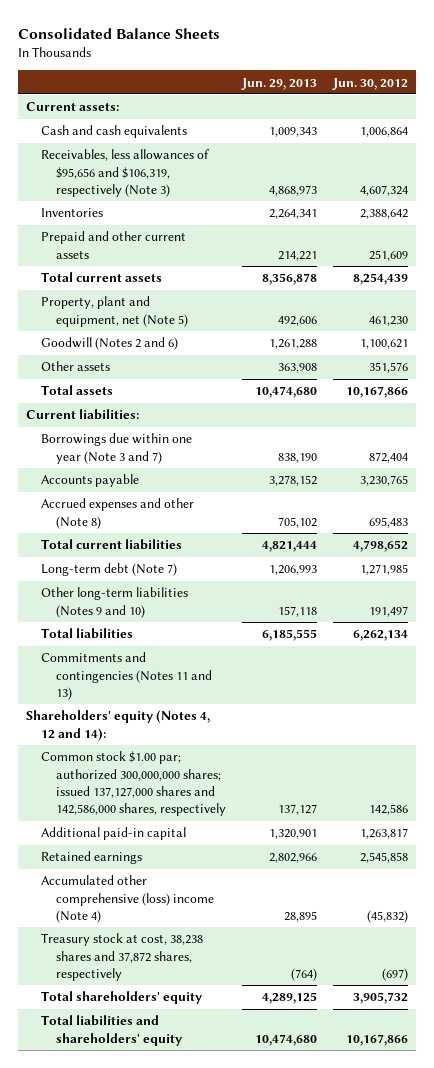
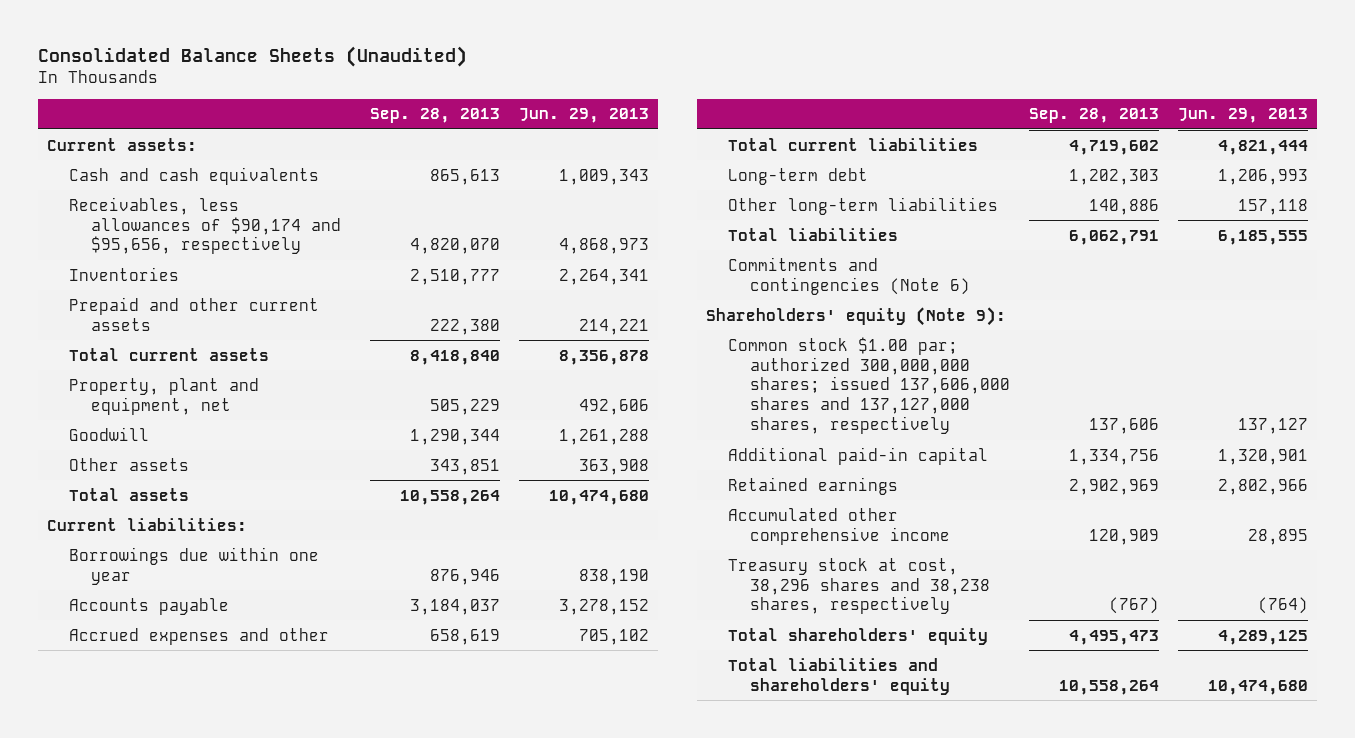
[17,27,220,39] Consolidated Balance Sheets -> [37,45,467,67] Consolidated Balance Sheets (Unaudited)
[331,77,408,90] Jun. 30, 2012 -> none
none -> [369,108,500,124] Sep. 28, 2013
[40,149,209,197] Receivables, less allowances of $95,656 and $106,319, respectively (Note 3) -> [68,196,342,255] Receivables, less allowances of $90,174 and $95,656, respectively
[40,296,188,327] Property, plant and equipment, net (Note 5) -> [68,377,259,415] Property, plant and equipment, net
[40,337,178,351] Goodwill (Notes 2 and 6) -> [68,426,149,441] Goodwill
[40,433,192,464] Borrowings due within one year (Note 3 and 7) -> [68,546,319,585] Borrowings due within one year
[40,498,194,529] Accrued expenses and other (Note 8) -> [68,627,329,645] Accrued expenses and other
[40,563,177,577] Long-term debt (Note 7) -> [728,167,869,185] Long-term debt
[40,587,188,618] Other long-term liabilities (Notes 9 and 10) -> [728,196,999,215] Other long-term liabilities
[40,652,212,700] Commitments and contingencies (Notes 11 and 13) -> [728,256,971,295] Commitments and contingencies (Note 6)
[25,710,210,741] Shareholders' equity (Notes 4, 12 and 14): -> [706,306,1007,326] Shareholders' equity (Note 9):
[40,751,226,817] Common stock $1.00 par; authorized 300,000,000 shares; issued 137,127,000 shares and 142,586,000 shares, respectively -> [728,336,1011,435] Common stock $1.00 par; authorized 300,000,000 shares; issued 137,606,000 shares and 137,127,000 shares, respectively
[40,875,214,923] Accumulated other comprehensive (loss) income (Note 4) -> [728,507,951,545] Accumulated other comprehensive income
[40,933,203,981] Treasury stock at cost, 38,238 shares and 37,872 shares, respectively -> [728,557,991,615] Treasury stock at cost, 38,296 shares and 38,238 shares, respectively

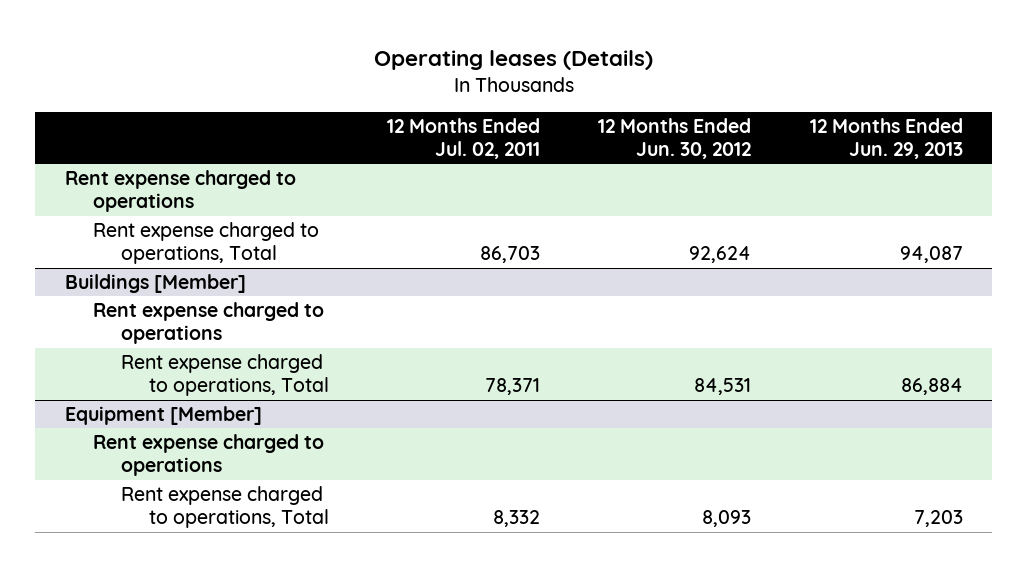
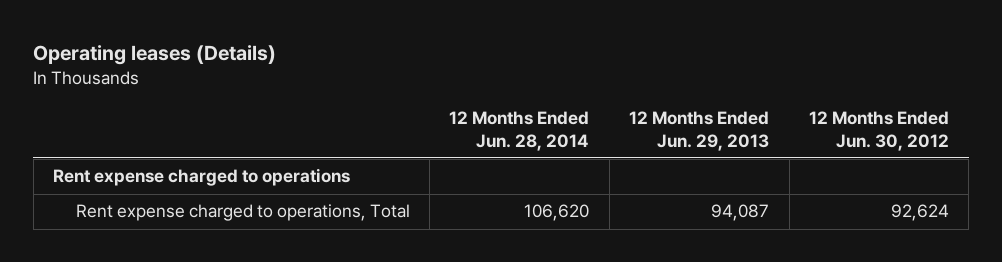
[387,117,541,160] 12 Months Ended Jul. 02, 2011 -> none
none -> [449,111,590,151] 12 Months Ended Jun. 28, 2014
[64,274,246,294] Buildings [Member] -> none
[92,302,324,345] Rent expense charged to operations -> none
[120,354,329,397] Rent expense charged to operations, Total -> none
[64,406,262,426] Equipment [Member] -> none
[92,434,324,477] Rent expense charged to operations -> none
[120,486,329,529] Rent expense charged to operations, Total -> none

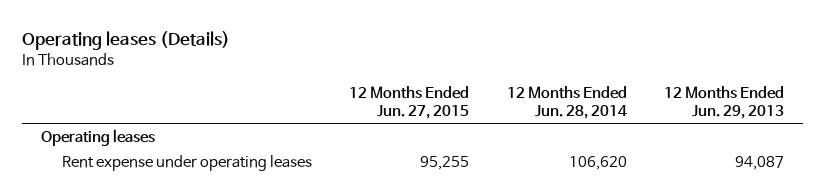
[808,111,949,151] 12 Months Ended Jun. 30, 2012 -> none
none -> [349,85,470,119] 12 Months Ended Jun. 27, 2015
[53,168,351,187] Rent expense charged to operations -> none
none -> [40,128,155,146] Operating leases
[75,204,410,222] Rent expense charged to operations, Total -> [62,154,313,171] Rent expense under operating leases

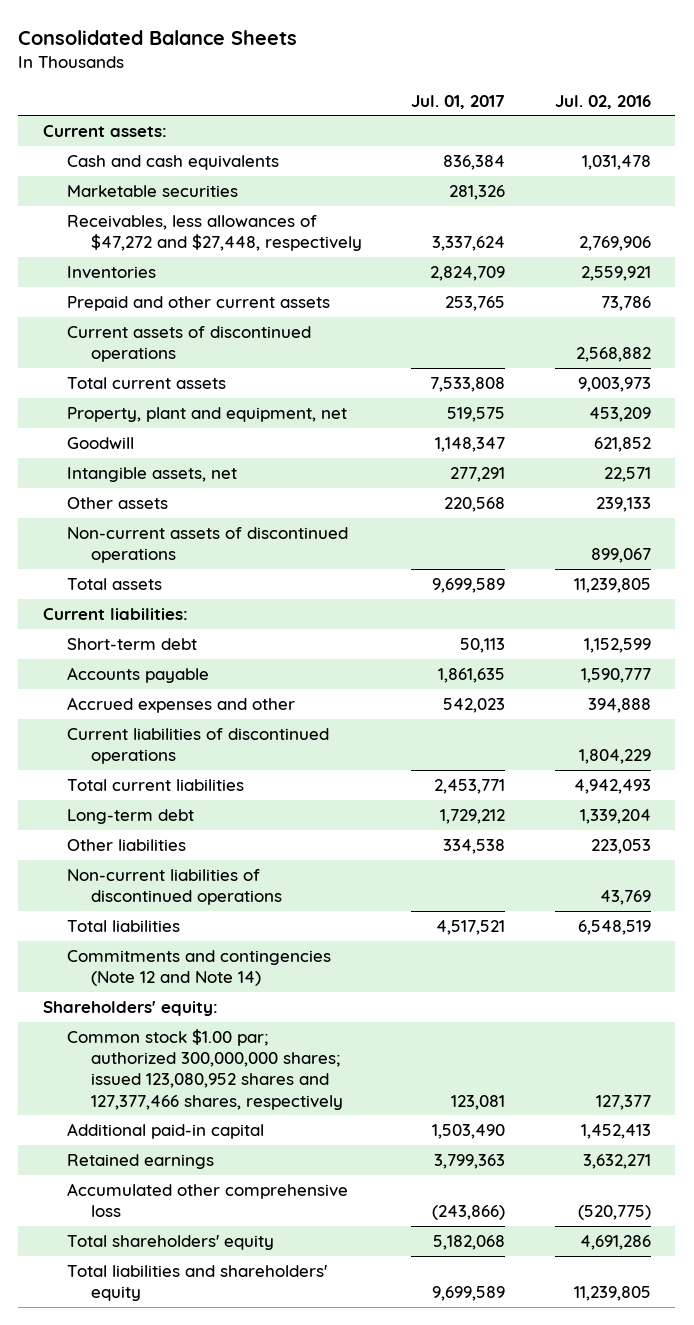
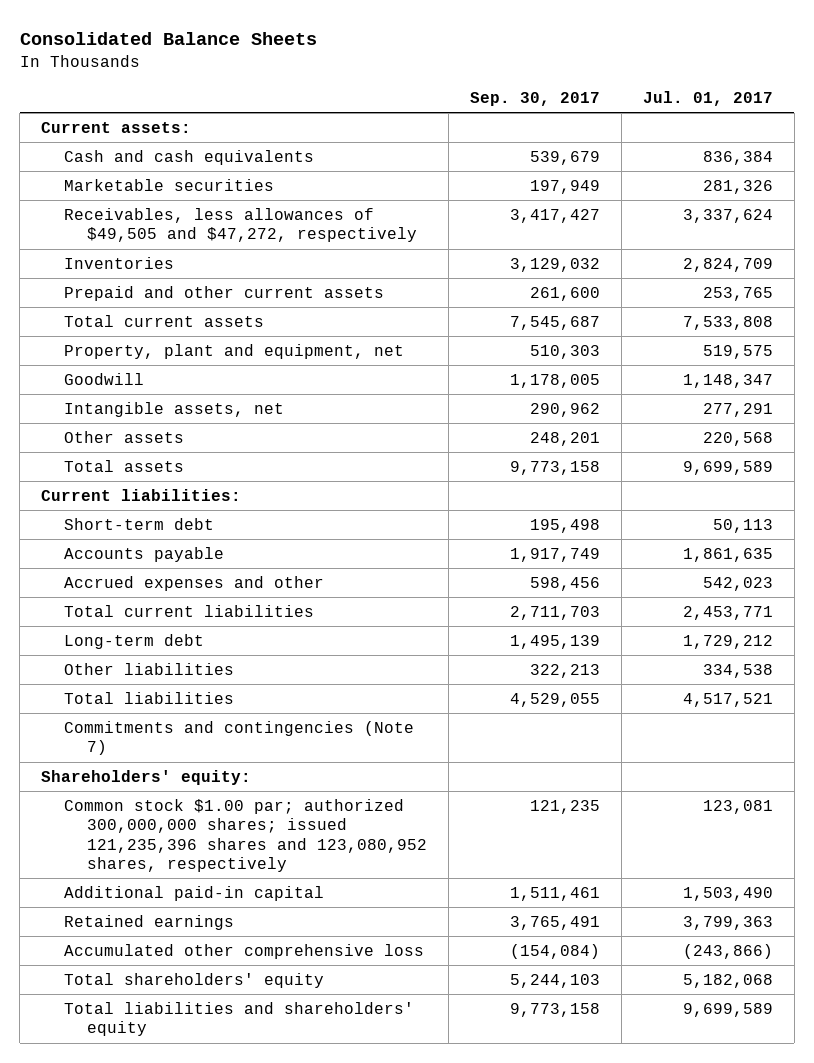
[554,94,651,109] Jul. 02, 2016 -> none
none -> [469,91,600,106] Sep. 30, 2017
[66,214,362,252] Receivables, less allowances of $47,272 and $27,448, respectively -> [63,208,417,243] Receivables, less allowances of $49,505 and $47,272, respectively
[66,325,311,363] Current assets of discontinued operations -> none
[66,526,348,564] Non-current assets of discontinued operations -> none
[66,727,329,765] Current liabilities of discontinued operations -> none
[66,868,282,906] Non-current liabilities of discontinued operations -> none
[66,949,331,987] Commitments and contingencies (Note 12 and Note 14) -> [63,721,414,756] Commitments and contingencies (Note 7)
[66,1028,343,1110] Common stock $1.00 par; authorized 300,000,000 shares; issued 123,080,952 shares and 127,377,466 shares, respectively -> [63,799,427,872] Common stock $1.00 par; authorized 300,000,000 shares; issued 121,235,396 shares and 123,080,952 shares, respectively

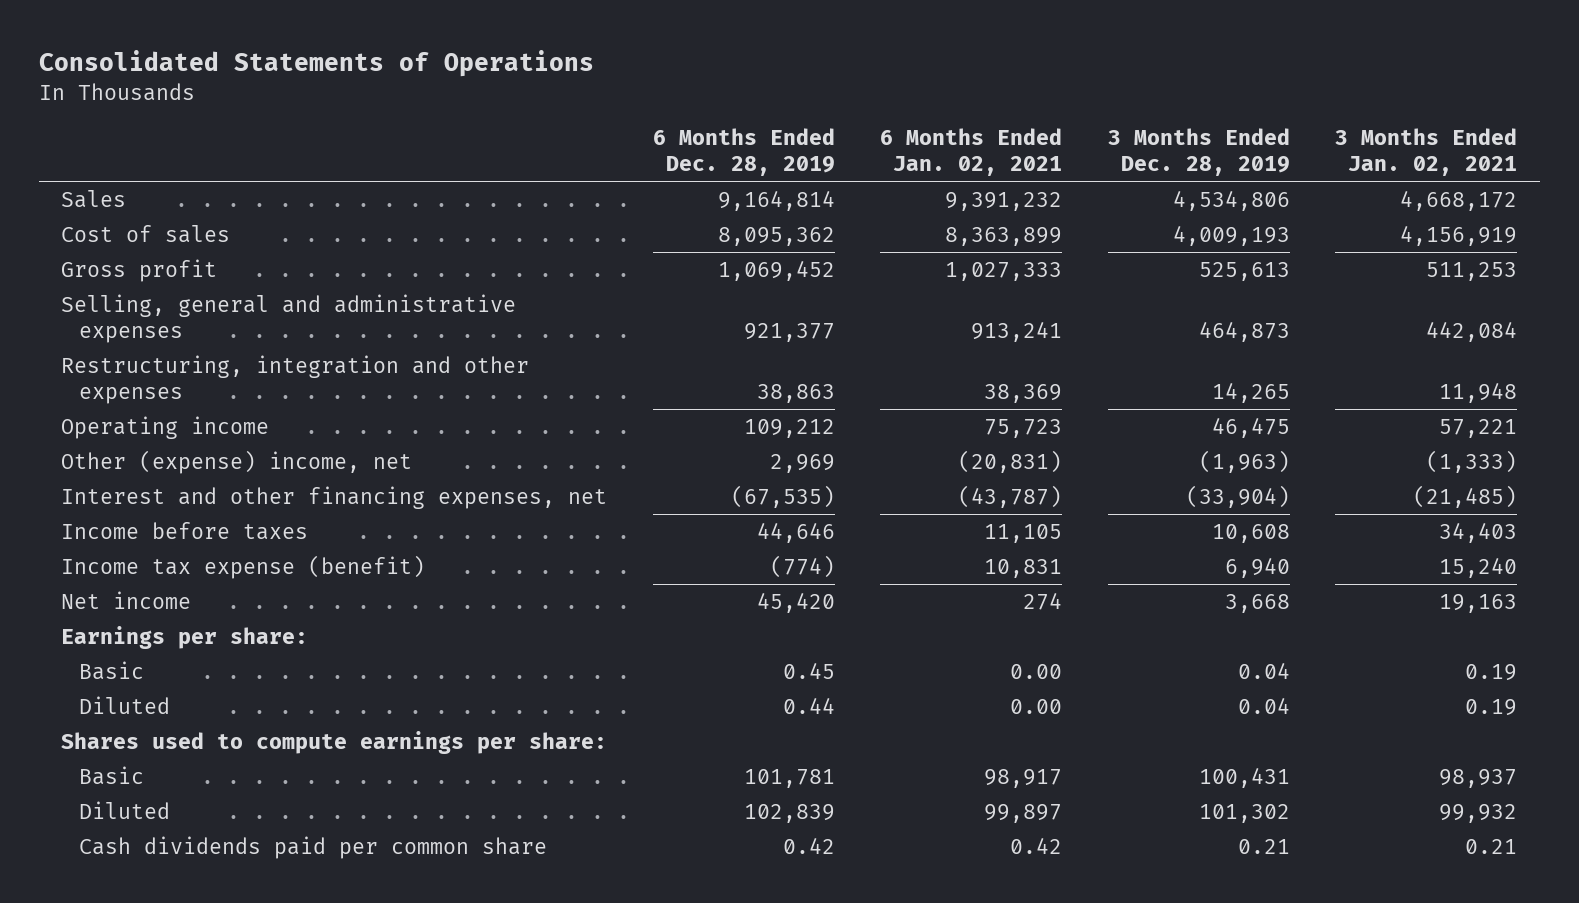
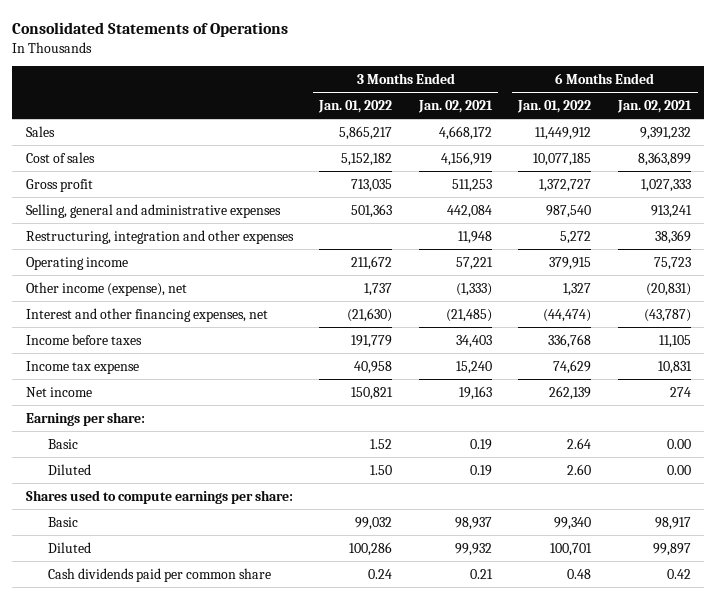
[652,128,835,177] 6 Months Ended Dec. 28, 2019 -> none
[1107,128,1290,177] 3 Months Ended Dec. 28, 2019 -> none
none -> [318,100,393,114] Jan. 01, 2022
none -> [517,100,592,114] Jan. 01, 2022
[61,449,413,474] Other (expense) income, net -> [25,281,187,296] Other income (expense), net
[61,554,426,579] Income tax expense (benefit) -> [25,360,139,374] Income tax expense

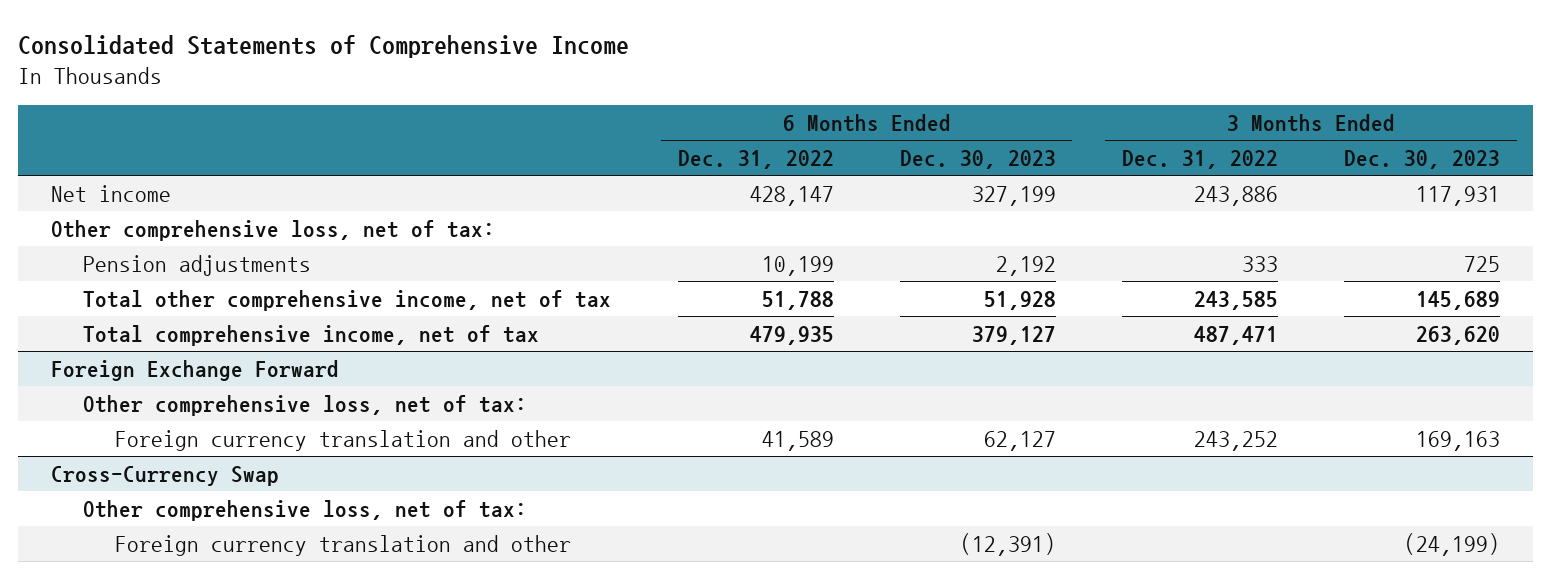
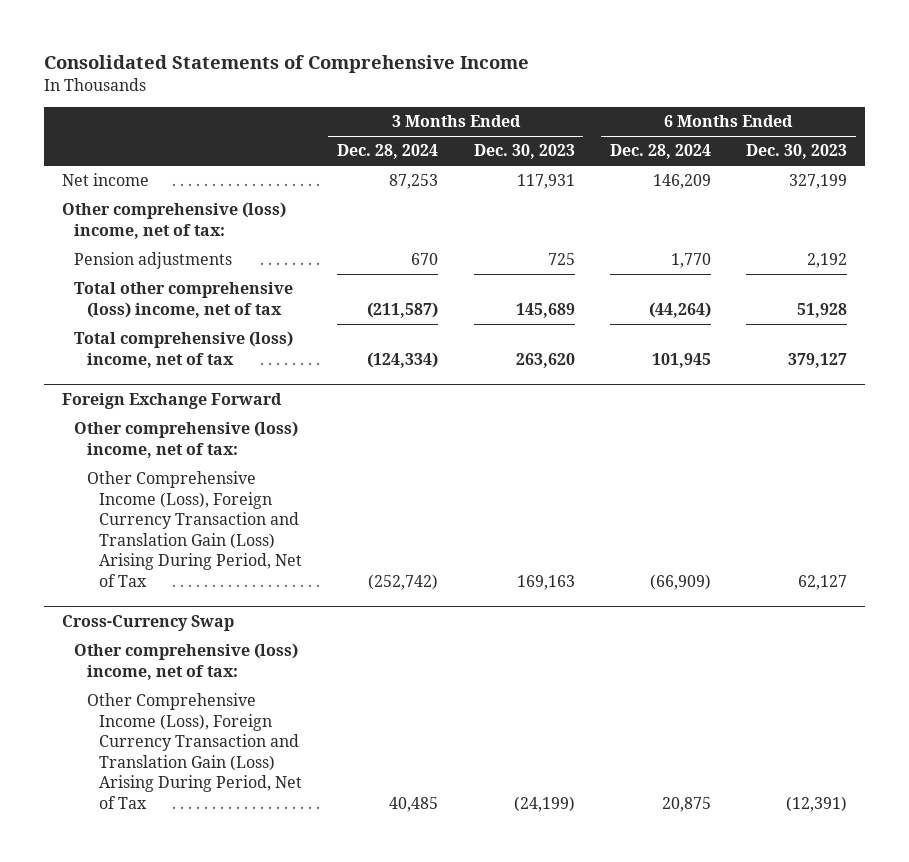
[677,149,834,169] Dec. 31, 2022 -> none
[1122,149,1279,169] Dec. 31, 2022 -> none
none -> [337,144,439,160] Dec. 28, 2024
none -> [609,144,711,160] Dec. 28, 2024
[51,219,496,241] Other comprehensive loss, net of tax: -> [61,202,286,239] Other comprehensive (loss) income, net of tax:
[83,289,612,311] Total other comprehensive income, net of tax -> [74,282,294,318] Total other comprehensive (loss) income, net of tax
[83,324,540,346] Total comprehensive income, net of tax -> [74,331,294,368] Total comprehensive (loss) income, net of tax
[83,394,528,416] Other comprehensive loss, net of tax: -> [74,421,299,458] Other comprehensive (loss) income, net of tax:
[115,429,572,451] Foreign currency translation and other -> [86,471,302,587] Other Comprehensive Income (Loss), Foreign Currency Transaction and Translation Gain (Loss) Arising During Period, Net of Tax
[83,499,528,521] Other comprehensive loss, net of tax: -> [74,643,299,680] Other comprehensive (loss) income, net of tax:
[115,534,572,556] Foreign currency translation and other -> [86,693,302,809] Other Comprehensive Income (Loss), Foreign Currency Transaction and Translation Gain (Loss) Arising During Period, Net of Tax

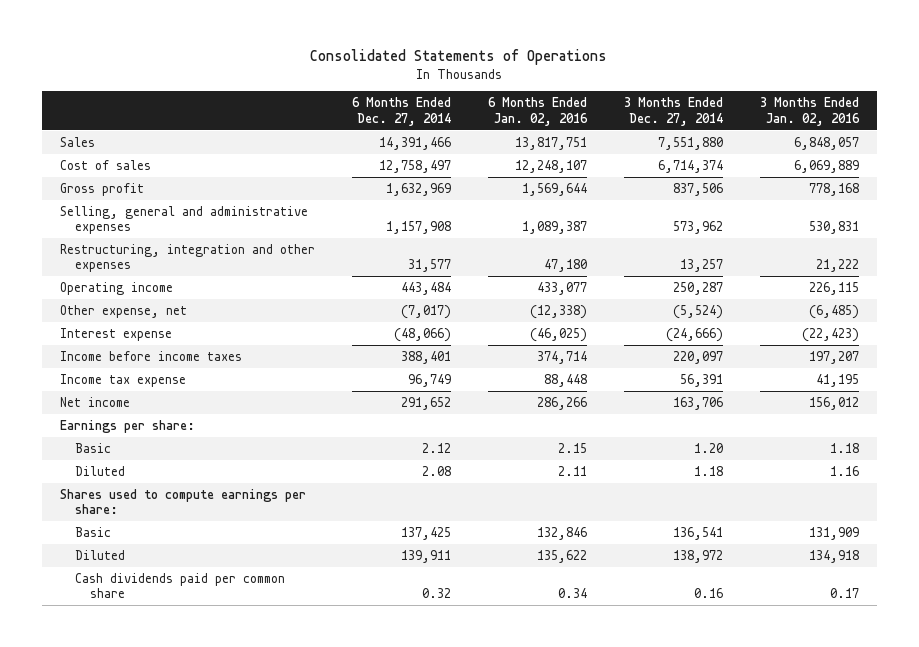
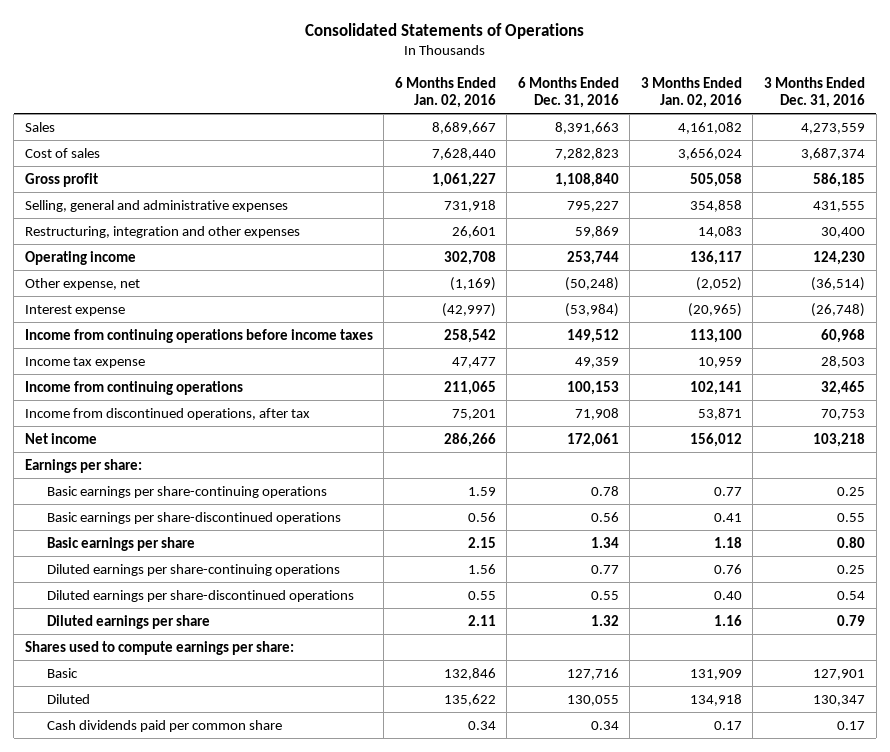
[351,97,451,126] 6 Months Ended Dec. 27, 2014 -> none
[623,97,723,126] 3 Months Ended Dec. 27, 2014 -> none
none -> [517,76,619,108] 6 Months Ended Dec. 31, 2016
none -> [764,76,866,108] 3 Months Ended Dec. 31, 2016
[514,136,587,150] 13,817,751 -> [431,121,496,134] 8,689,667
[793,136,859,150] 6,848,057 -> [677,121,742,134] 4,161,082
[514,159,587,173] 12,248,107 -> [431,147,496,160] 7,628,440
[793,159,859,173] 6,069,889 -> [677,147,742,160] 3,656,024
[521,182,587,196] 1,569,644 -> [431,172,496,187] 1,061,227
[808,182,859,196] 778,168 -> [689,172,742,187] 505,058
[521,221,587,235] 1,089,387 -> [443,199,496,212] 731,918
[808,221,859,235] 530,831 -> [689,199,742,212] 354,858
[543,259,587,273] 47,180 -> [451,225,496,238] 26,601
[815,259,859,273] 21,222 -> [697,225,742,238] 14,083
[536,281,587,295] 433,077 -> [443,250,496,265] 302,708
[808,281,859,295] 226,115 -> [689,250,742,265] 136,117
[529,304,587,319] (12,338) -> [449,276,496,291] (1,169)
[808,304,859,319] (6,485) -> [695,276,742,291] (2,052)
[529,327,587,342] (46,025) -> [441,302,496,317] (42,997)
[801,327,859,342] (22,423) -> [687,302,742,317] (20,965)
[60,350,243,361] Income before income taxes -> [24,328,373,343] Income from continuing operations before income taxes
[536,350,587,364] 374,714 -> [443,328,496,343] 258,542
[808,350,859,364] 197,207 -> [689,328,742,343] 113,100
[543,373,587,387] 88,448 -> [451,356,496,368] 47,477
[815,373,859,387] 41,195 -> [697,356,742,368] 10,959
none -> [24,380,243,395] Income from continuing operations
none -> [24,407,310,420] Income from discontinued operations, after tax
none -> [47,485,328,498] Basic earnings per share-continuing operations
none -> [47,511,342,524] Basic earnings per share-discontinued operations
[75,442,112,453] Basic -> [47,536,196,551] Basic earnings per share
none -> [47,563,341,576] Diluted earnings per share-continuing operations
none -> [47,589,355,602] Diluted earnings per share-discontinued operations
[75,465,126,476] Diluted -> [47,614,211,629] Diluted earnings per share

